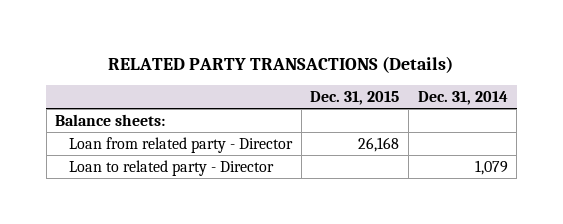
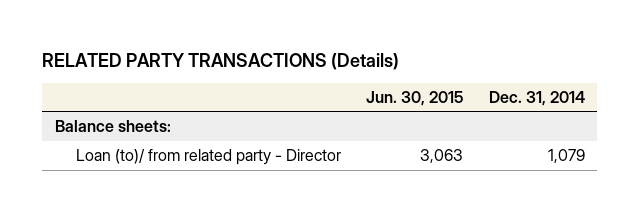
[310,90,400,105] Dec. 31, 2015 -> none
none -> [366,90,464,106] Jun. 30, 2015
[69,136,294,153] Loan from related party - Director -> none
[69,159,275,176] Loan to related party - Director -> [75,149,341,166] Loan (to)/ from related party - Director

